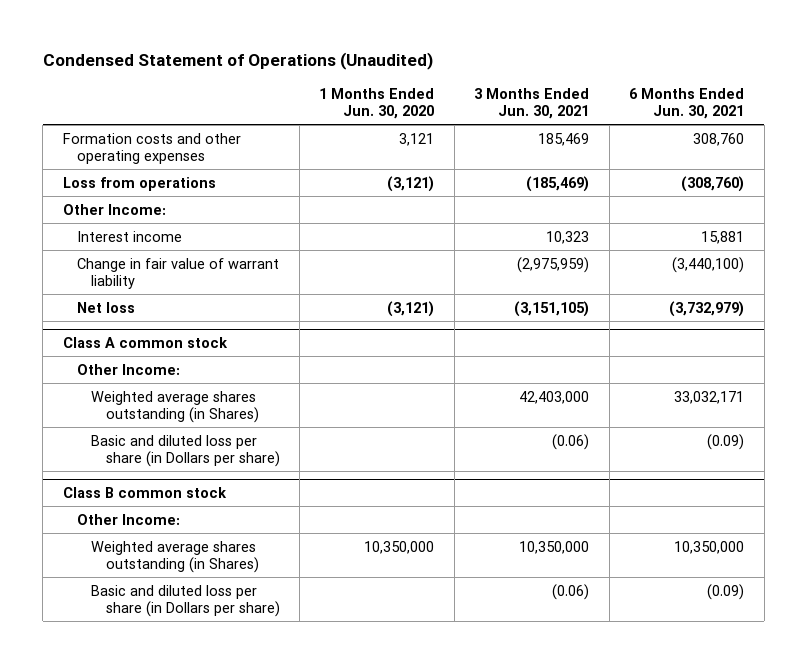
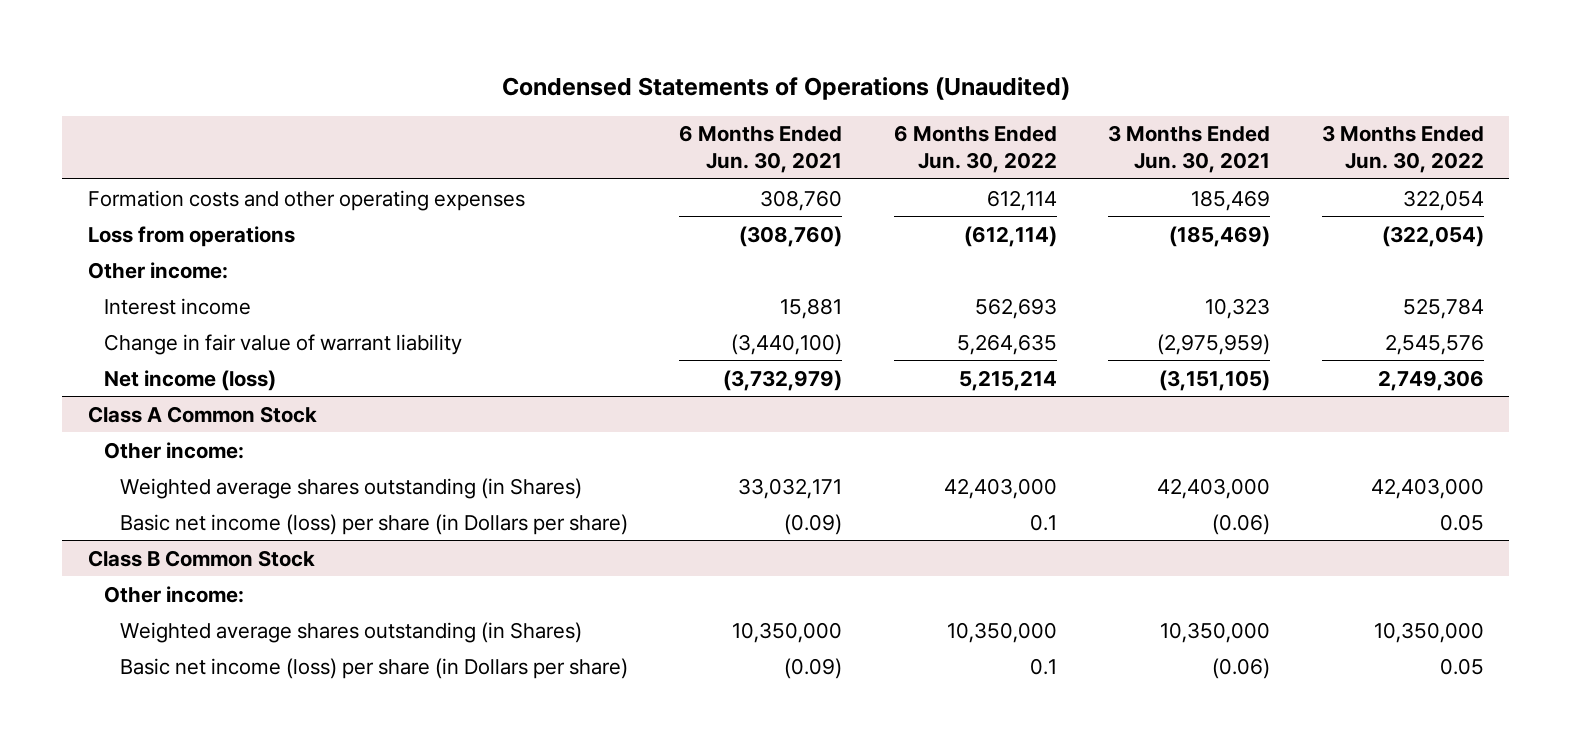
[42,51,433,70] Condensed Statement of Operations (Unaudited) -> [501,76,1070,100] Condensed Statements of Operations (Unaudited)
[319,87,435,119] 1 Months Ended Jun. 30, 2020 -> none
none -> [893,125,1057,174] 6 Months Ended Jun. 30, 2022
none -> [1321,125,1484,174] 3 Months Ended Jun. 30, 2022
[62,203,166,215] Other Income: -> [87,261,228,279] Other income:
[76,301,135,313] Net loss -> [103,369,276,391] Net income (loss)
[62,337,228,349] Class A common stock -> [87,405,317,423] Class A Common Stock
[76,363,180,375] Other Income: -> [103,441,244,459] Other income:
[91,434,280,467] Basic and diluted loss per share (in Dollars per share) -> [120,513,629,535] Basic net income (loss) per share (in Dollars per share)
[62,487,227,499] Class B common stock -> [87,549,315,567] Class B Common Stock
[76,513,180,525] Other Income: -> [103,585,244,603] Other income:
[91,584,280,617] Basic and diluted loss per share (in Dollars per share) -> [120,657,629,679] Basic net income (loss) per share (in Dollars per share)

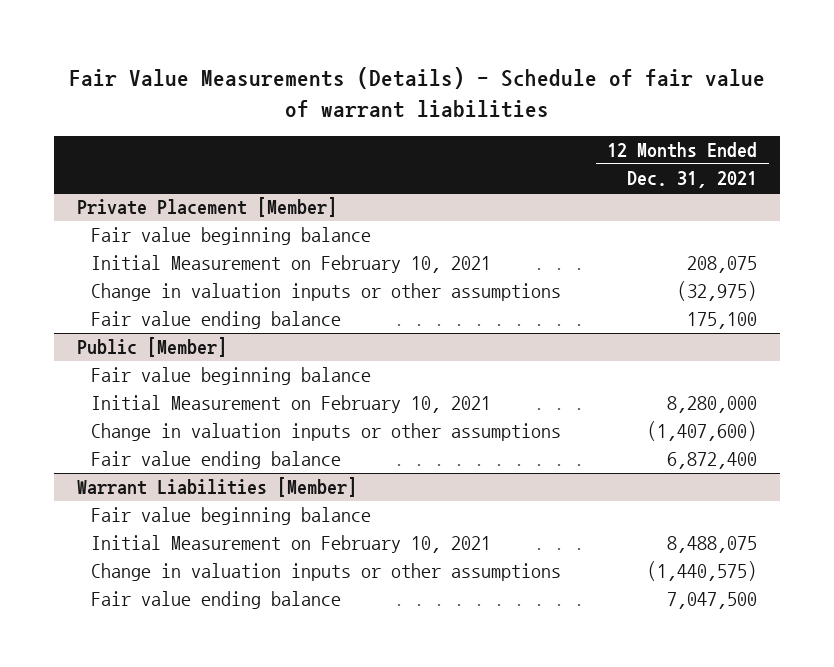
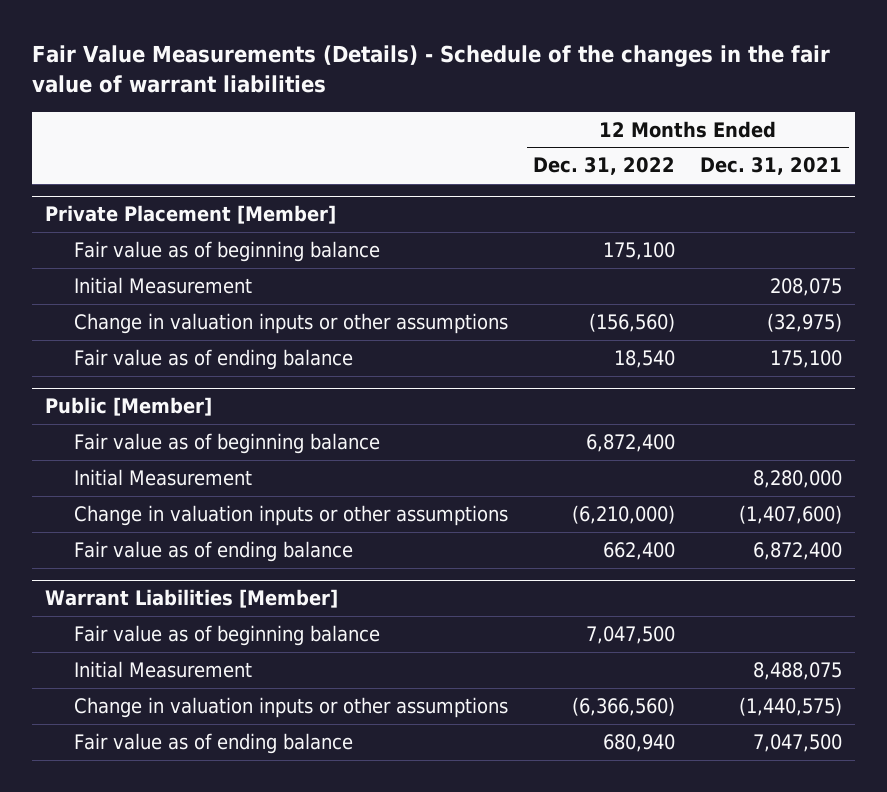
[69,66,766,118] Fair Value Measurements (Details) - Schedule of fair value of warrant liabilities -> [32,45,831,94] Fair Value Measurements (Details) - Schedule of the changes in the fair value of warrant liabilities
none -> [533,157,676,176] Dec. 31, 2022
[91,227,372,246] Fair value beginning balance -> [74,240,381,262] Fair value as of beginning balance
[91,255,492,274] Initial Measurement on February 10, 2021 -> [74,276,253,294] Initial Measurement
[91,311,342,330] Fair value ending balance -> [74,348,354,370] Fair value as of ending balance
[91,367,372,386] Fair value beginning balance -> [74,432,381,454] Fair value as of beginning balance
[91,395,492,414] Initial Measurement on February 10, 2021 -> [74,468,253,486] Initial Measurement
[91,451,342,470] Fair value ending balance -> [74,540,354,562] Fair value as of ending balance
[91,507,372,526] Fair value beginning balance -> [74,624,381,646] Fair value as of beginning balance
[91,535,492,554] Initial Measurement on February 10, 2021 -> [74,660,253,678] Initial Measurement
[91,591,342,610] Fair value ending balance -> [74,732,354,754] Fair value as of ending balance

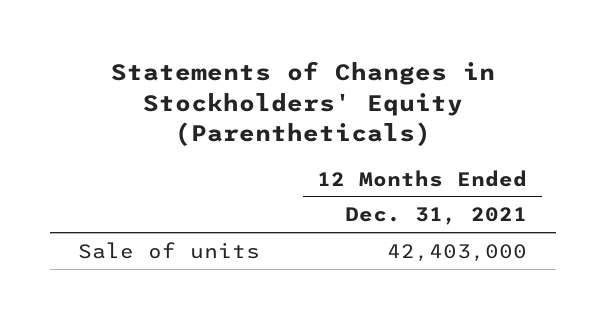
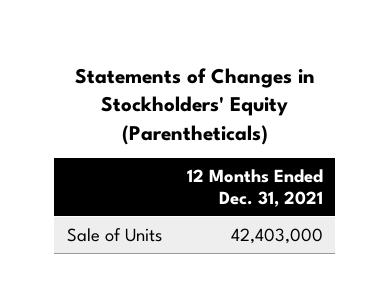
[78,241,261,259] Sale of units -> [66,227,162,242] Sale of Units

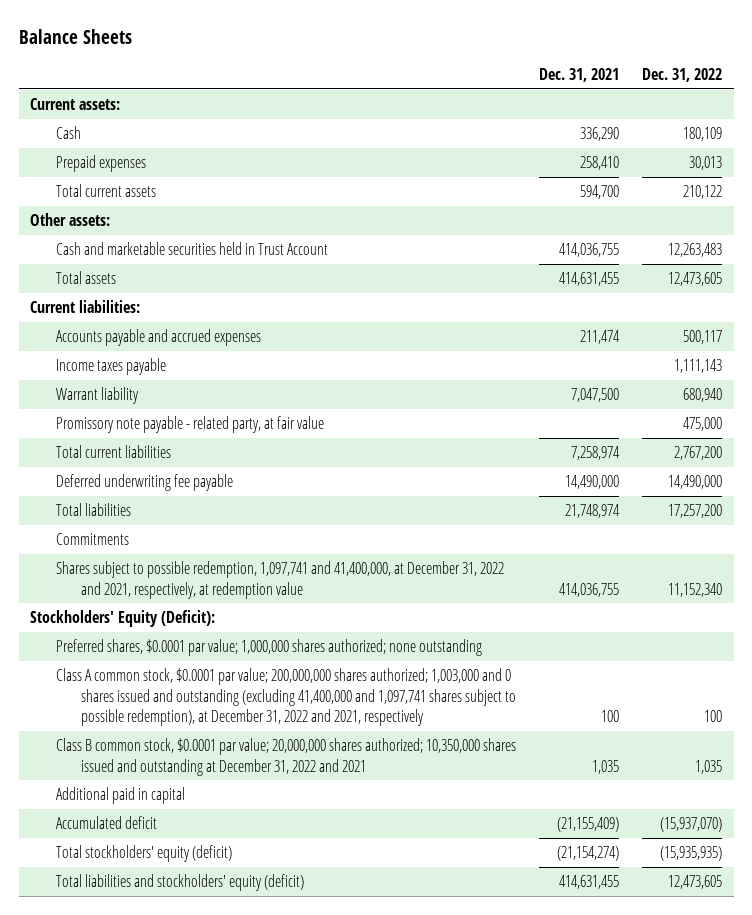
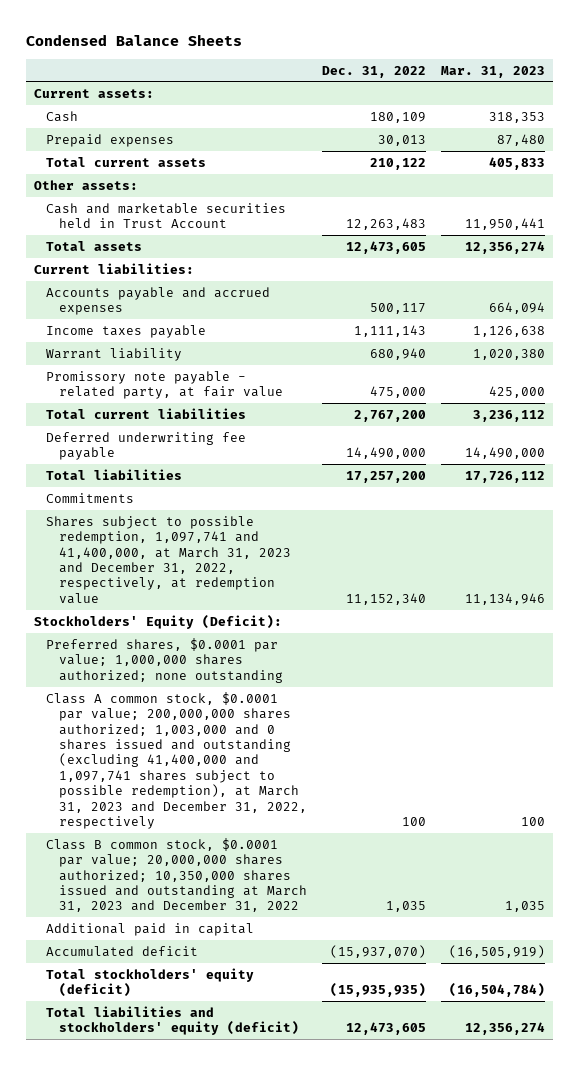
[18,28,132,44] Balance Sheets -> [26,33,243,46] Condensed Balance Sheets
[539,67,620,82] Dec. 31, 2021 -> none
none -> [441,65,546,78] Mar. 31, 2023
[55,561,504,599] Shares subject to possible redemption, 1,097,741 and 41,400,000, at December 31, 2022 and 2021, respectively, at redemption value -> [46,515,292,604] Shares subject to possible redemption, 1,097,741 and 41,400,000, at March 31, 2023 and December 31, 2022, respectively, at redemption value
[55,668,516,726] Class A common stock, $0.0001 par value; 200,000,000 shares authorized; 1,003,000 and 0 shares issued and outstanding (excluding 41,400,000 and 1,097,741 shares subject to possible redemption), at December 31, 2022 and 2021, respectively -> [46,691,308,830] Class A common stock, $0.0001 par value; 200,000,000 shares authorized; 1,003,000 and 0 shares issued and outstanding (excluding 41,400,000 and 1,097,741 shares subject to possible redemption), at March 31, 2023 and December 31, 2022, respectively
[55,738,516,776] Class B common stock, $0.0001 par value; 20,000,000 shares authorized; 10,350,000 shares issued and outstanding at December 31, 2022 and 2021 -> [46,837,308,913] Class B common stock, $0.0001 par value; 20,000,000 shares authorized; 10,350,000 shares issued and outstanding at March 31, 2023 and December 31, 2022

